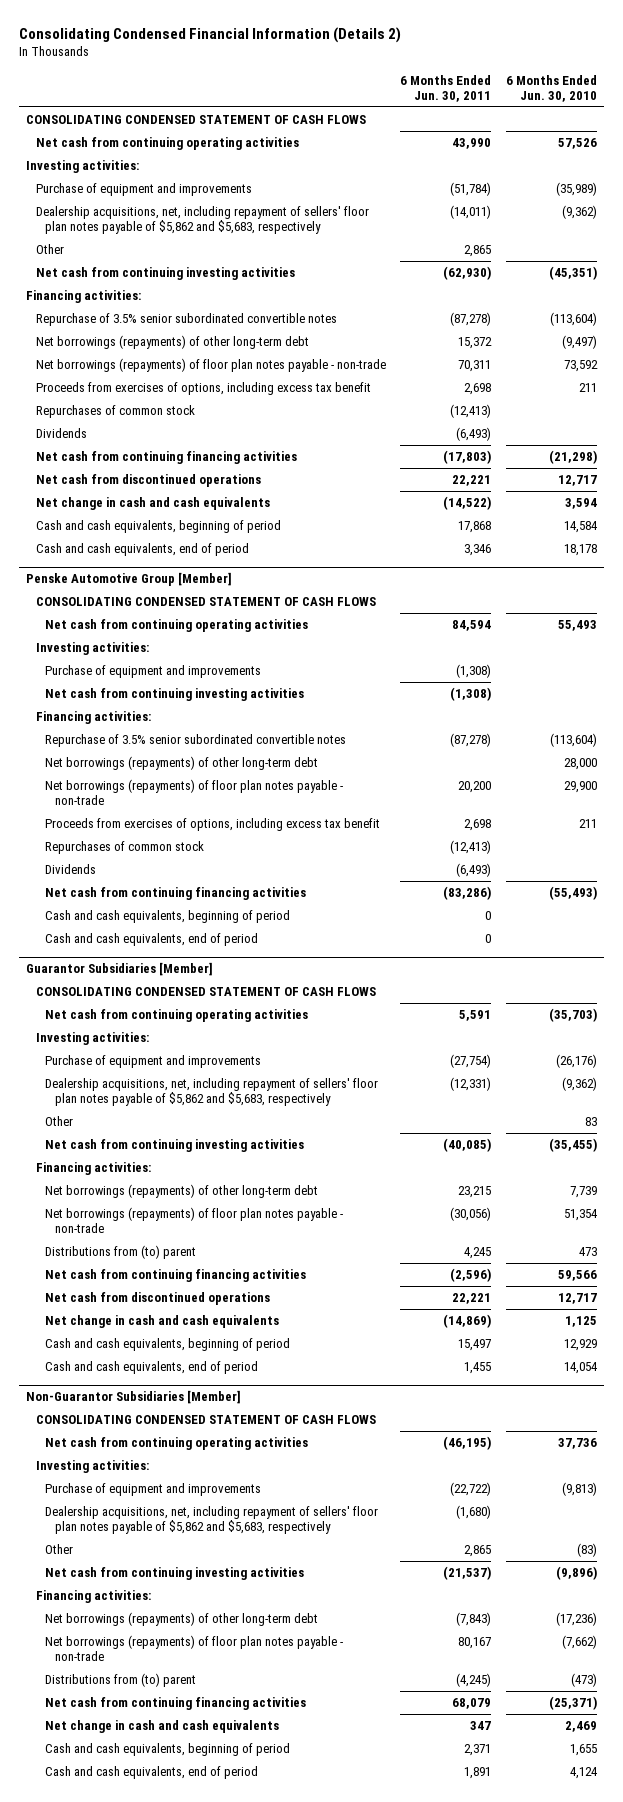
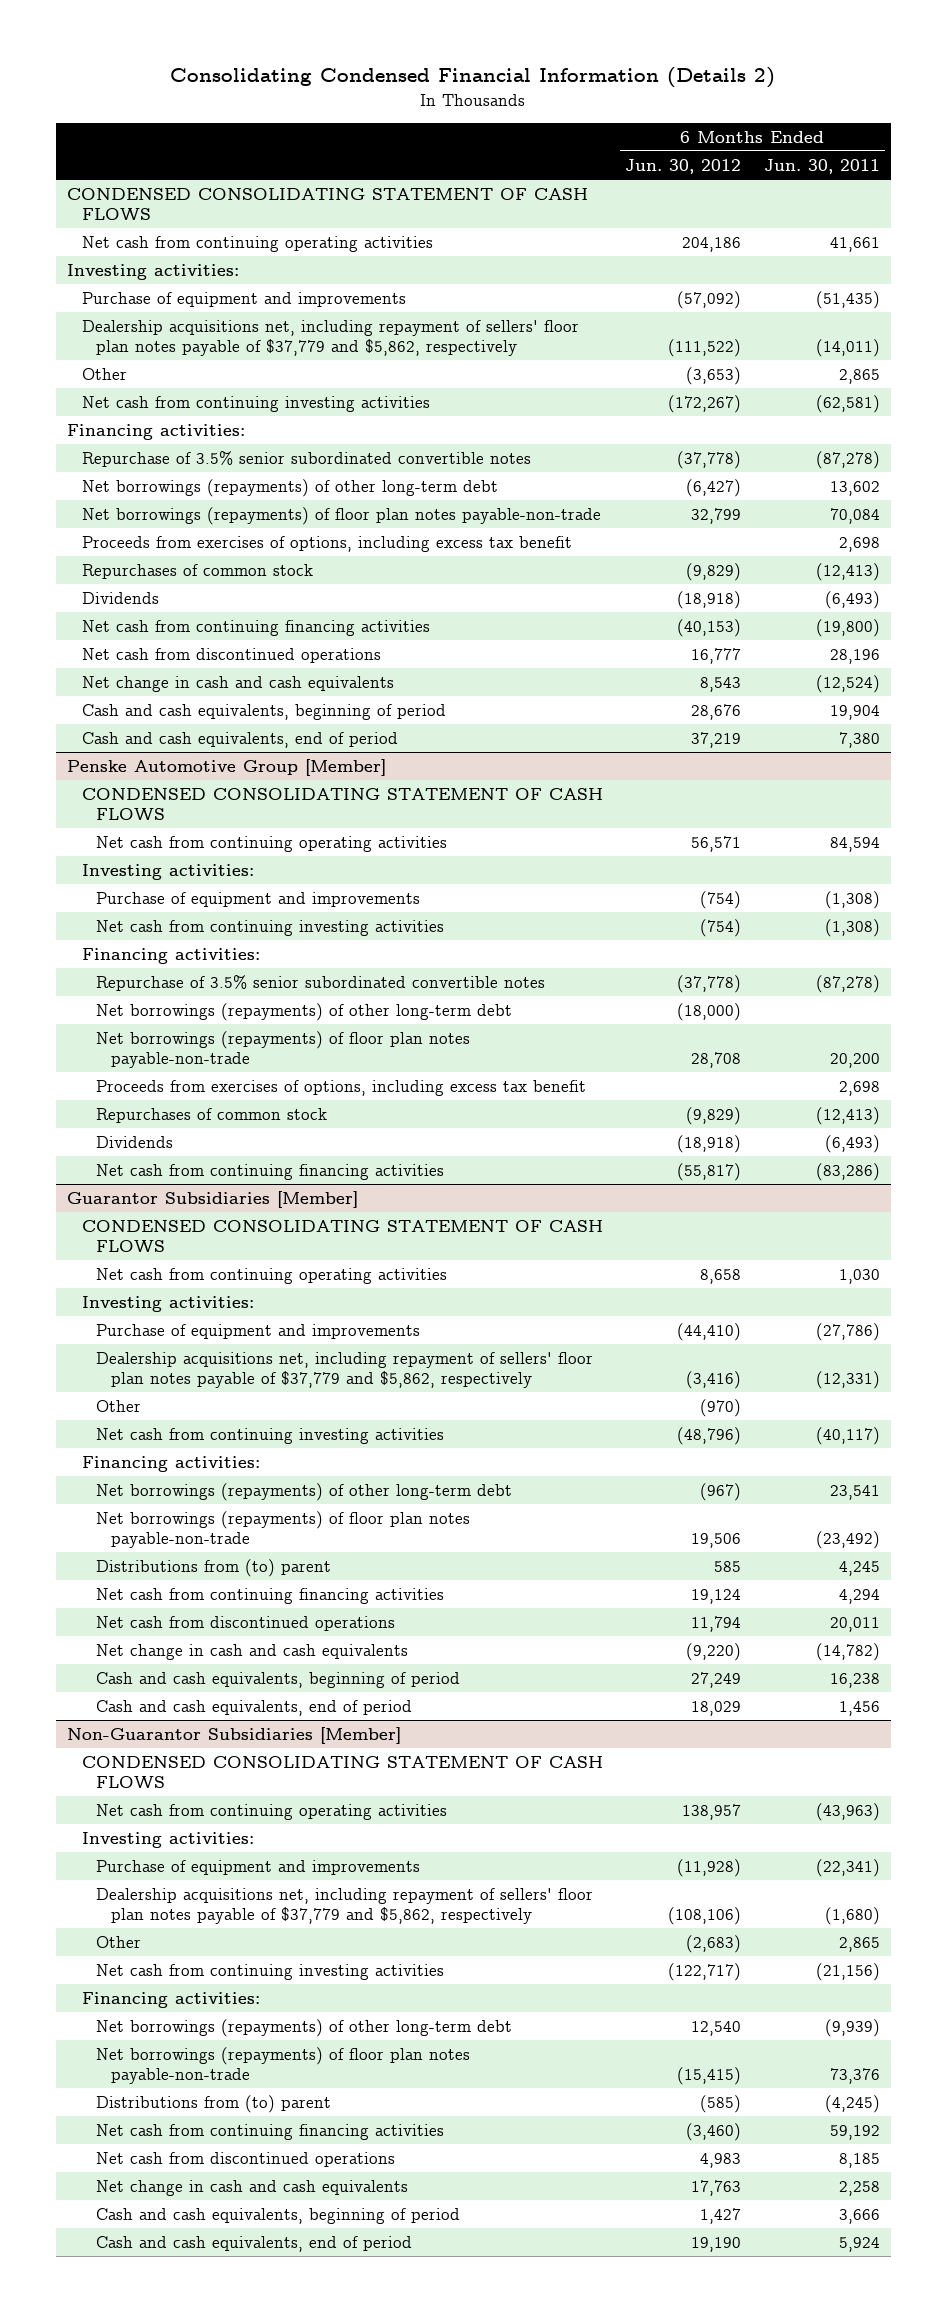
[505,74,597,102] 6 Months Ended Jun. 30, 2010 -> none
none -> [625,158,742,174] Jun. 30, 2012
[25,114,366,124] CONSOLIDATING CONDENSED STATEMENT OF CASH FLOWS -> [67,188,589,221] CONDENSED CONSOLIDATING STATEMENT OF CASH FLOWS
[452,137,492,149] 43,990 -> [829,237,880,253] 41,661
[450,181,492,196] (51,784) -> [815,291,880,310] (51,435)
[35,205,369,234] Dealership acquisitions, net, including repayment of sellers' floor plan notes payable of $5,862 and $5,683, respectively -> [81,320,579,357] Dealership acquisitions net, including repayment of sellers' floor plan notes payable of $37,779 and $5,862, respectively
[443,265,492,280] (62,930) -> [815,395,880,414] (62,581)
[458,336,493,349] 15,372 -> [829,481,880,497] 13,602
[35,357,386,372] Net borrowings (repayments) of floor plan notes payable - non-trade -> [81,507,601,526] Net borrowings (repayments) of floor plan notes payable-non-trade
[458,359,492,372] 70,311 -> [829,508,880,525] 70,084
[443,449,492,464] (17,803) -> [815,619,880,638] (19,800)
[452,474,492,486] 22,221 -> [829,649,880,665] 28,196
[443,495,492,510] (14,522) -> [815,675,880,694] (12,524)
[458,520,492,533] 17,868 -> [829,705,880,721] 19,904
[464,543,492,556] 3,346 -> [838,732,880,749] 7,380
[35,596,376,606] CONSOLIDATING CONDENSED STATEMENT OF CASH FLOWS -> [81,788,603,821] CONDENSED CONSOLIDATING STATEMENT OF CASH FLOWS
[45,778,344,805] Net borrowings (repayments) of floor plan notes payable - non-trade -> [96,1031,471,1069] Net borrowings (repayments) of floor plan notes payable-non-trade
[45,909,291,923] Cash and cash equivalents, beginning of period -> none
[45,932,259,946] Cash and cash equivalents, end of period -> none
[35,986,376,996] CONSOLIDATING CONDENSED STATEMENT OF CASH FLOWS -> [81,1220,603,1253] CONDENSED CONSOLIDATING STATEMENT OF CASH FLOWS
[459,1009,492,1021] 5,591 -> [838,1269,880,1285] 1,030
[450,1053,492,1068] (27,754) -> [815,1323,880,1342] (27,786)
[45,1077,379,1106] Dealership acquisitions, net, including repayment of sellers' floor plan notes payable of $5,862 and $5,683, respectively -> [96,1352,594,1389] Dealership acquisitions net, including repayment of sellers' floor plan notes payable of $37,779 and $5,862, respectively
[443,1137,492,1152] (40,085) -> [815,1427,880,1446] (40,117)
[458,1185,492,1198] 23,215 -> [829,1485,880,1501] 23,541
[45,1206,344,1233] Net borrowings (repayments) of floor plan notes payable - non-trade -> [96,1511,471,1549] Net borrowings (repayments) of floor plan notes payable-non-trade
[450,1206,492,1221] (30,056) -> [815,1531,880,1550] (23,492)
[450,1267,492,1282] (2,596) -> [838,1589,880,1605] 4,294
[452,1292,492,1304] 22,221 -> [829,1617,880,1633] 20,011
[443,1313,492,1328] (14,869) -> [815,1643,880,1662] (14,782)
[458,1338,492,1351] 15,497 -> [829,1673,880,1689] 16,238
[464,1361,492,1374] 1,455 -> [838,1701,880,1717] 1,456
[35,1414,376,1424] CONSOLIDATING CONDENSED STATEMENT OF CASH FLOWS -> [81,1756,603,1789] CONDENSED CONSOLIDATING STATEMENT OF CASH FLOWS
[443,1435,492,1450] (46,195) -> [815,1803,880,1822] (43,963)
[450,1481,492,1496] (22,722) -> [815,1859,880,1878] (22,341)
[45,1505,379,1534] Dealership acquisitions, net, including repayment of sellers' floor plan notes payable of $5,862 and $5,683, respectively -> [96,1888,594,1925] Dealership acquisitions net, including repayment of sellers' floor plan notes payable of $37,779 and $5,862, respectively
[443,1565,492,1580] (21,537) -> [815,1963,880,1982] (21,156)
[456,1611,492,1626] (7,843) -> [824,2019,880,2038] (9,939)
[45,1634,344,1661] Net borrowings (repayments) of floor plan notes payable - non-trade -> [96,2047,471,2085] Net borrowings (repayments) of floor plan notes payable-non-trade
[458,1636,492,1649] 80,167 -> [829,2068,880,2085] 73,376
[452,1697,492,1709] 68,079 -> [829,2125,880,2141] 59,192
none -> [96,2152,396,2168] Net cash from discontinued operations
[470,1720,492,1730] 347 -> [838,2181,880,2197] 2,258
[464,1743,492,1756] 2,371 -> [838,2209,880,2225] 3,666
[464,1766,492,1779] 1,891 -> [838,2237,880,2253] 5,924

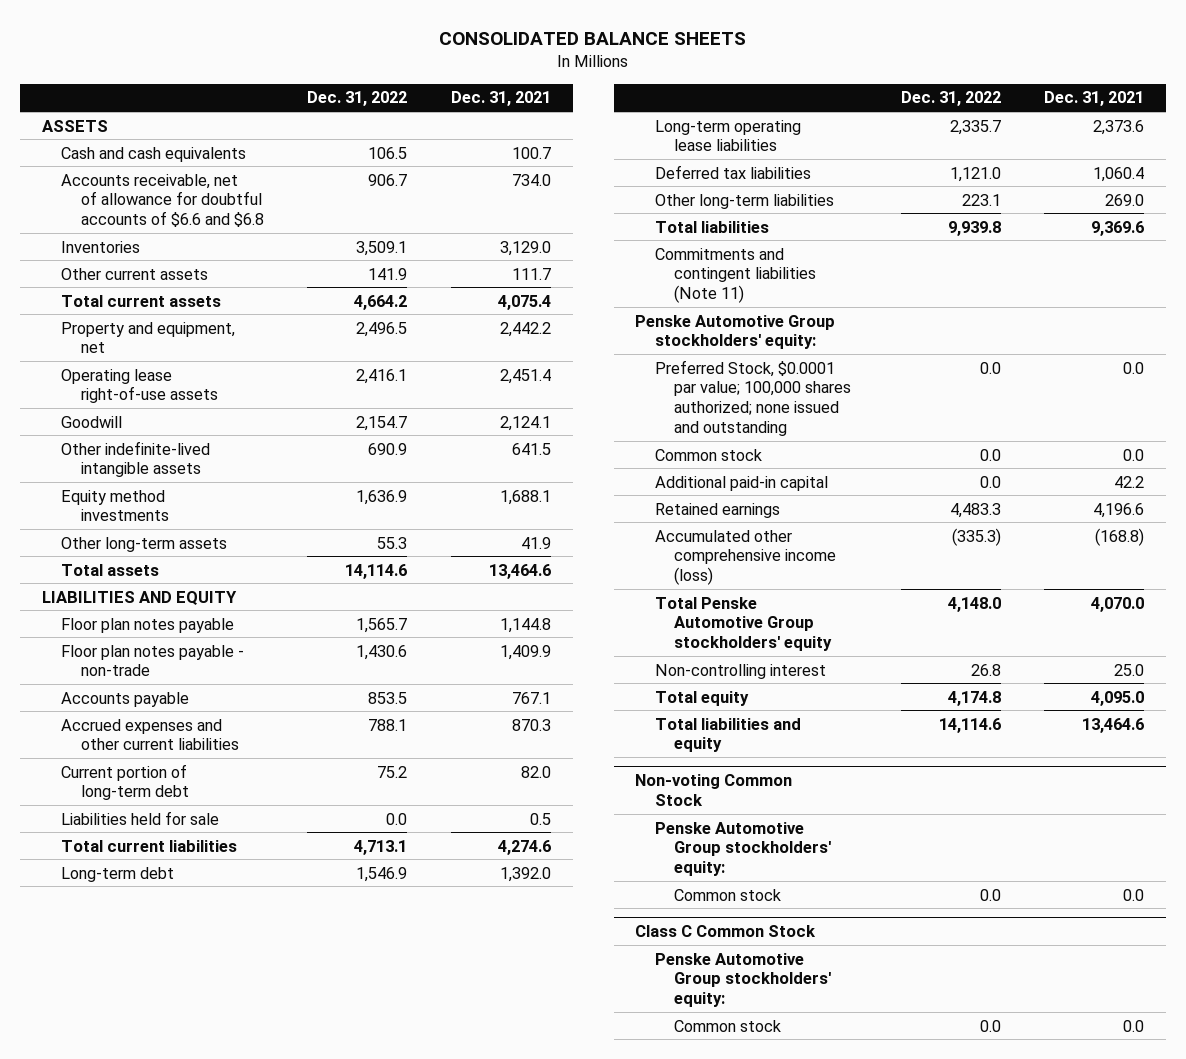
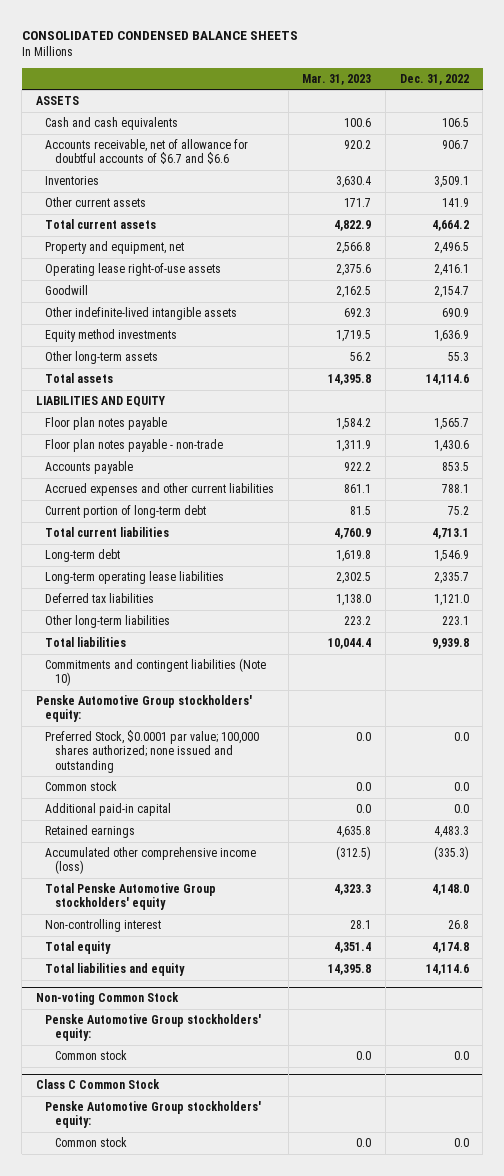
[439,32,747,46] CONSOLIDATED BALANCE SHEETS -> [21,31,298,41] CONSOLIDATED CONDENSED BALANCE SHEETS
[450,91,551,107] Dec. 31, 2021 -> none
none -> [302,73,372,85] Mar. 31, 2023
[61,173,264,227] Accounts receivable, net of allowance for doubtful accounts of $6.6 and $6.8 -> [45,139,249,165] Accounts receivable, net of allowance for doubtful accounts of $6.7 and $6.6
[61,810,220,825] Liabilities held for sale -> none
[654,247,817,303] Commitments and contingent liabilities (Note 11) -> [45,658,267,687] Commitments and contingent liabilities (Note 10)

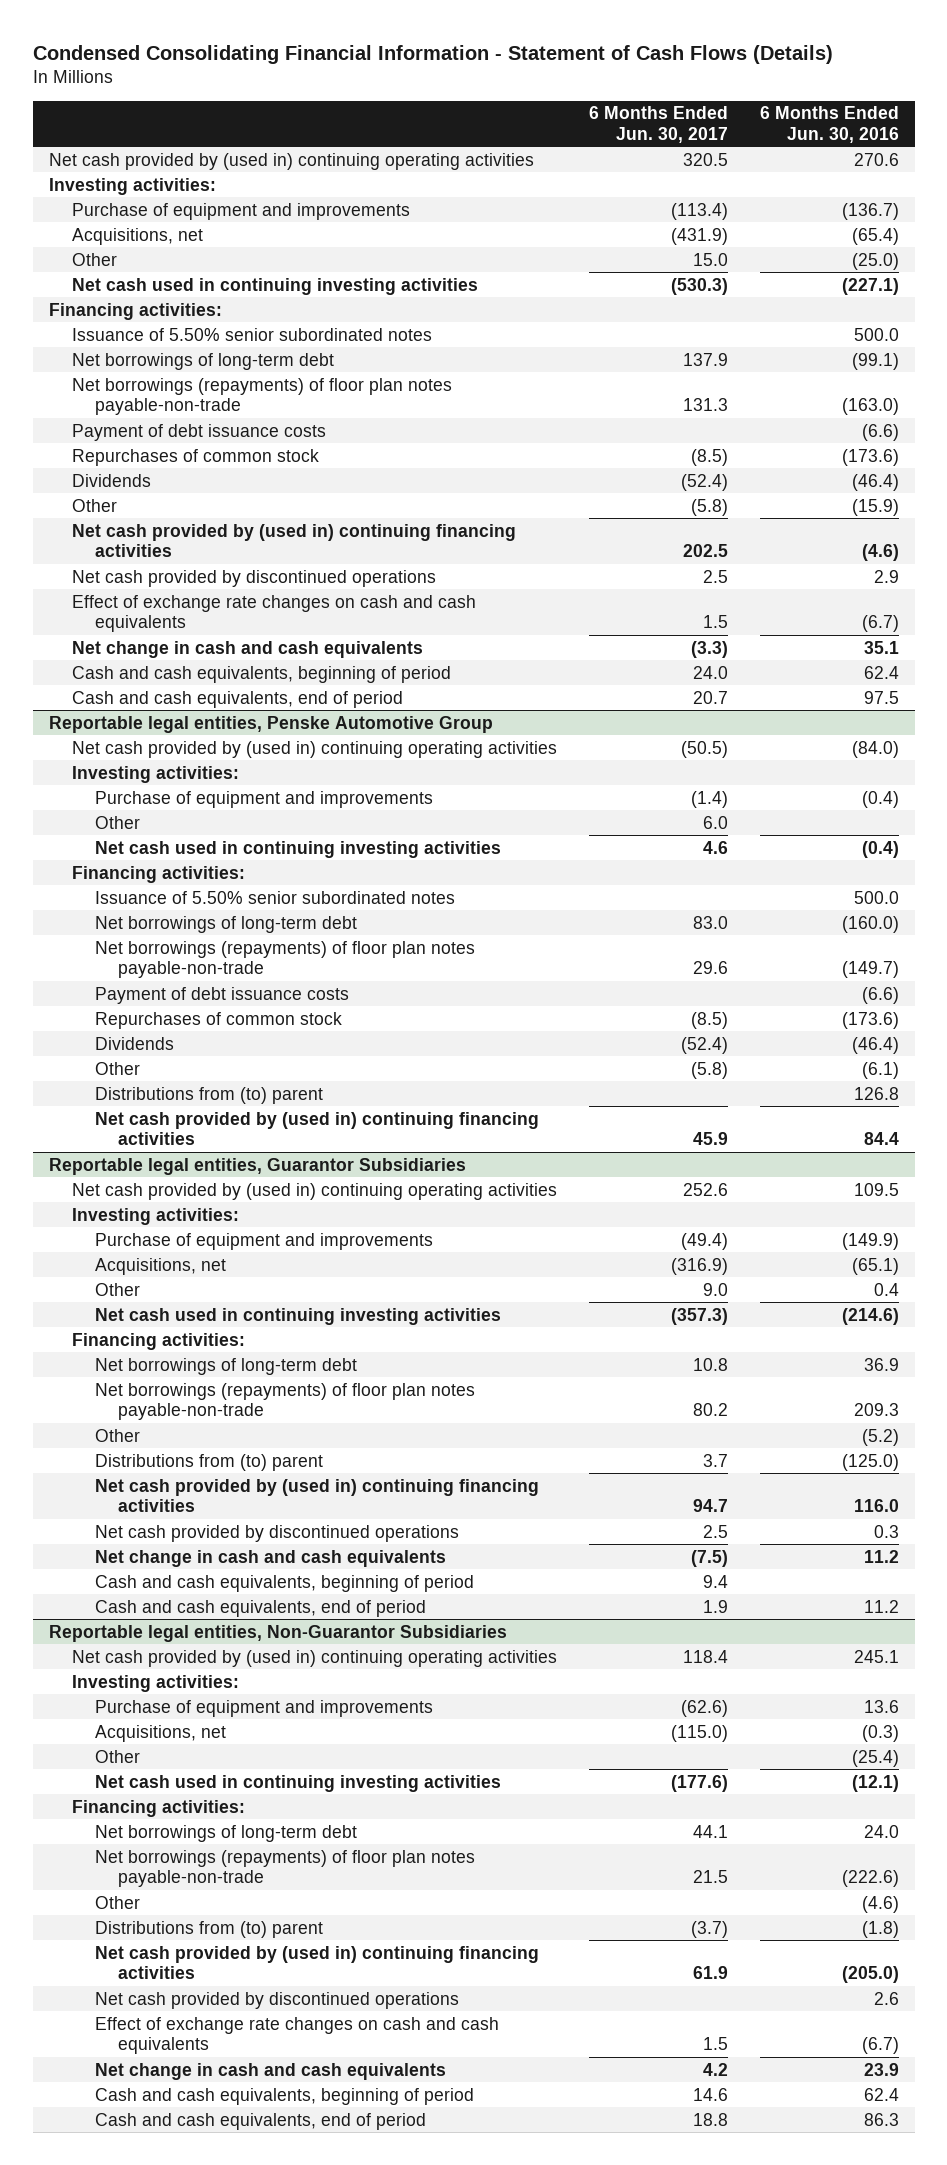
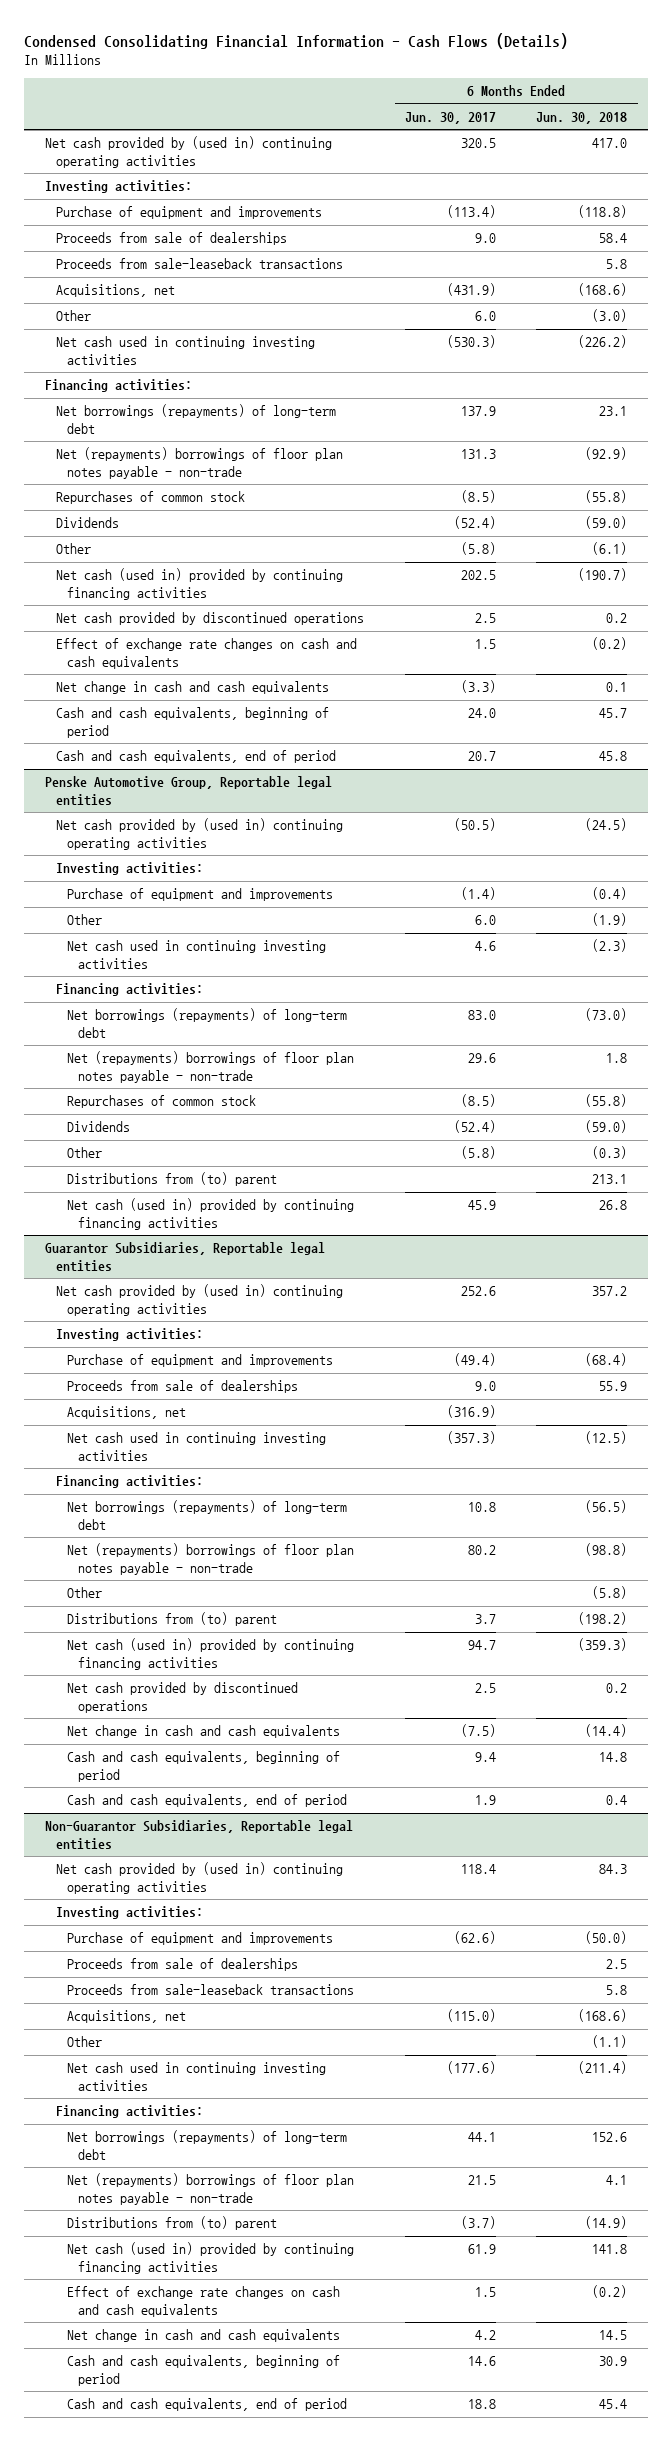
[32,44,833,64] Condensed Consolidating Financial Information - Statement of Cash Flows (Details) -> [24,32,569,49] Condensed Consolidating Financial Information - Cash Flows (Details)
[759,106,899,143] 6 Months Ended Jun. 30, 2016 -> none
none -> [536,111,628,124] Jun. 30, 2018
none -> [55,232,287,246] Proceeds from sale of dealerships
none -> [55,258,343,270] Proceeds from sale-leaseback transactions
[692,252,728,266] 15.0 -> [474,311,496,322] 6.0
[71,327,432,341] Issuance of 5.50% senior subordinated notes -> none
[71,423,326,441] Payment of debt issuance costs -> none
[71,352,334,370] Net borrowings of long-term debt -> [55,404,336,434] Net borrowings (repayments) of long-term debt
[71,377,452,415] Net borrowings (repayments) of floor plan notes payable-non-trade -> [55,447,343,479] Net (repayments) borrowings of floor plan notes payable - non-trade
[71,523,516,557] Net cash provided by (used in) continuing financing activities -> [55,568,343,600] Net cash (used in) provided by continuing financing activities
[48,715,493,733] Reportable legal entities, Penske Automotive Group -> [44,776,332,806] Penske Automotive Group, Reportable legal entities
[94,890,455,904] Issuance of 5.50% senior subordinated notes -> none
[94,986,349,1004] Payment of debt issuance costs -> none
[94,915,357,933] Net borrowings of long-term debt -> [67,1008,348,1038] Net borrowings (repayments) of long-term debt
[94,940,475,978] Net borrowings (repayments) of floor plan notes payable-non-trade -> [67,1051,355,1083] Net (repayments) borrowings of floor plan notes payable - non-trade
[94,1111,539,1145] Net cash provided by (used in) continuing financing activities -> [67,1198,355,1230] Net cash (used in) provided by continuing financing activities
[48,1157,466,1175] Reportable legal entities, Guarantor Subsidiaries -> [44,1242,325,1272] Guarantor Subsidiaries, Reportable legal entities
none -> [67,1380,299,1394] Proceeds from sale of dealerships
[94,1282,140,1296] Other -> none
[94,1357,357,1375] Net borrowings of long-term debt -> [67,1500,348,1530] Net borrowings (repayments) of long-term debt
[94,1382,475,1420] Net borrowings (repayments) of floor plan notes payable-non-trade -> [67,1543,355,1575] Net (repayments) borrowings of floor plan notes payable - non-trade
[94,1478,539,1512] Net cash provided by (used in) continuing financing activities -> [67,1638,355,1670] Net cash (used in) provided by continuing financing activities
[48,1624,507,1642] Reportable legal entities, Non-Guarantor Subsidiaries -> [44,1820,353,1850] Non-Guarantor Subsidiaries, Reportable legal entities
none -> [67,1958,299,1972] Proceeds from sale of dealerships
none -> [67,1984,355,1996] Proceeds from sale-leaseback transactions
[94,1895,140,1909] Other -> none
[94,1824,357,1842] Net borrowings of long-term debt -> [67,2130,348,2160] Net borrowings (repayments) of long-term debt
[94,1849,475,1887] Net borrowings (repayments) of floor plan notes payable-non-trade -> [67,2173,355,2205] Net (repayments) borrowings of floor plan notes payable - non-trade
[94,1991,459,2009] Net cash provided by discontinued operations -> none
[94,1945,539,1979] Net cash provided by (used in) continuing financing activities -> [67,2242,355,2274] Net cash (used in) provided by continuing financing activities

